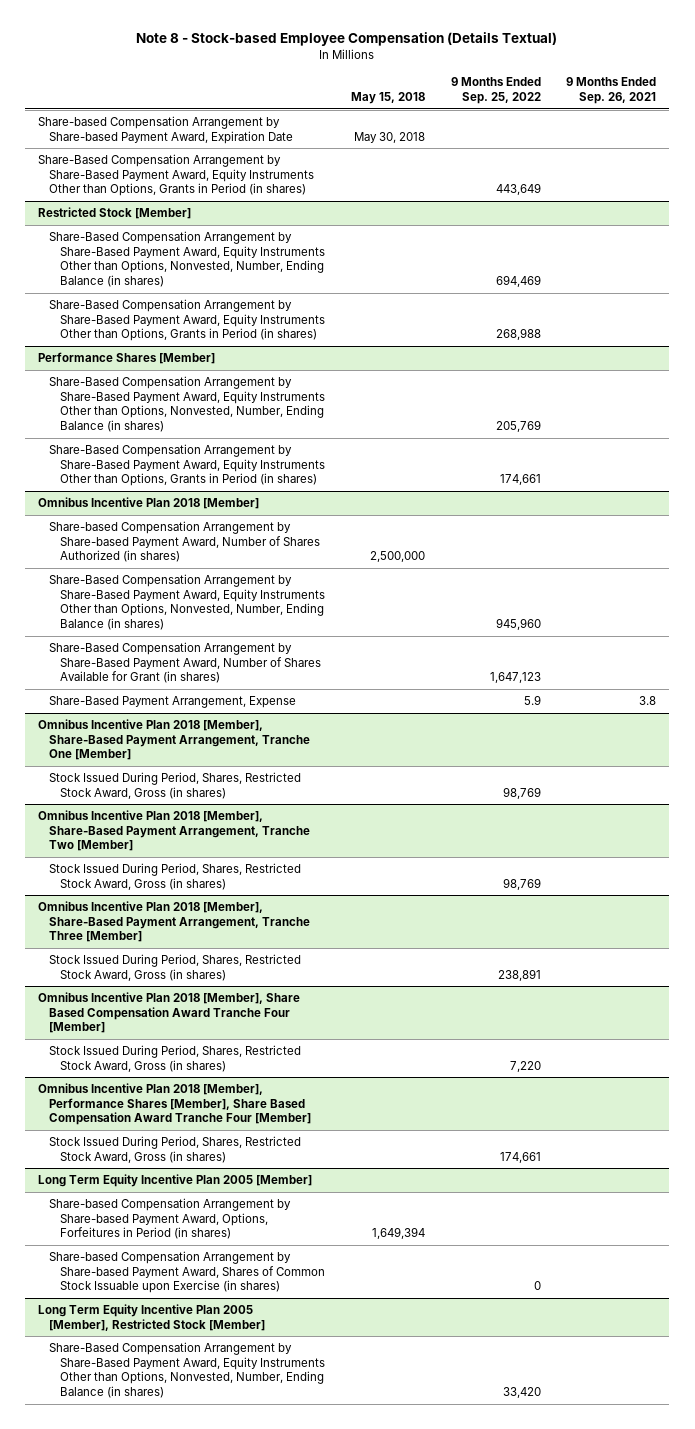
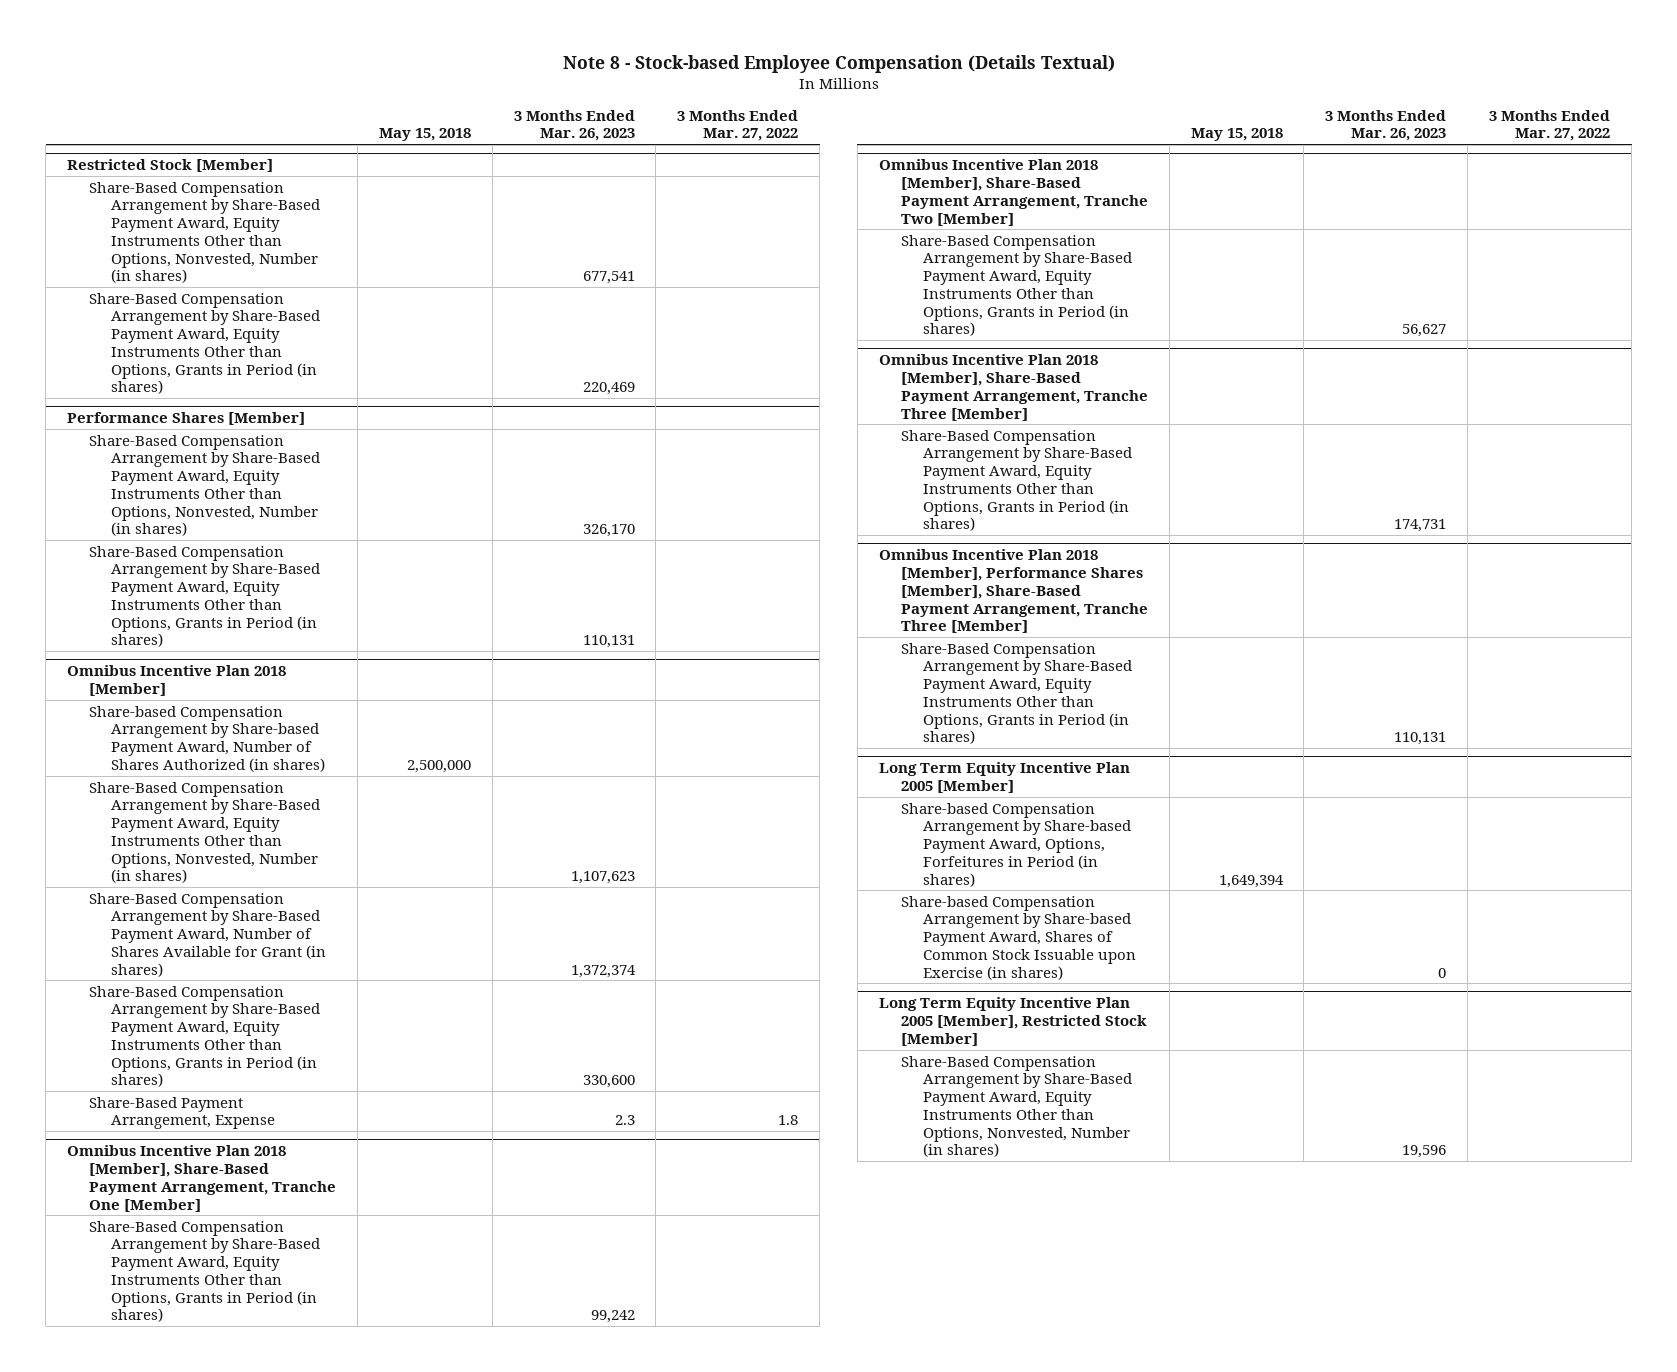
[450,77,541,105] 9 Months Ended Sep. 25, 2022 -> none
[566,77,657,105] 9 Months Ended Sep. 26, 2021 -> none
none -> [513,109,635,142] 3 Months Ended Mar. 26, 2023
none -> [677,109,799,142] 3 Months Ended Mar. 27, 2022
[38,116,294,144] Share-based Compensation Arrangement by Share-based Payment Award, Expiration Date -> none
[38,154,315,197] Share-Based Compensation Arrangement by Share-Based Payment Award, Equity Instruments Other than Options, Grants in Period (in shares) -> none
[49,231,325,288] Share-Based Compensation Arrangement by Share-Based Payment Award, Equity Instruments Other than Options, Nonvested, Number, Ending Balance (in shares) -> [88,181,320,284] Share-Based Compensation Arrangement by Share-Based Payment Award, Equity Instruments Other than Options, Nonvested, Number (in shares)
[49,376,325,433] Share-Based Compensation Arrangement by Share-Based Payment Award, Equity Instruments Other than Options, Nonvested, Number, Ending Balance (in shares) -> [88,434,320,537] Share-Based Compensation Arrangement by Share-Based Payment Award, Equity Instruments Other than Options, Nonvested, Number (in shares)
[49,574,325,631] Share-Based Compensation Arrangement by Share-Based Payment Award, Equity Instruments Other than Options, Nonvested, Number, Ending Balance (in shares) -> [88,781,320,884] Share-Based Compensation Arrangement by Share-Based Payment Award, Equity Instruments Other than Options, Nonvested, Number (in shares)
none -> [88,985,320,1088] Share-Based Compensation Arrangement by Share-Based Payment Award, Equity Instruments Other than Options, Grants in Period (in shares)
[49,772,302,799] Stock Issued During Period, Shares, Restricted Stock Award, Gross (in shares) -> none
none -> [88,1220,320,1323] Share-Based Compensation Arrangement by Share-Based Payment Award, Equity Instruments Other than Options, Grants in Period (in shares)
[49,863,302,890] Stock Issued During Period, Shares, Restricted Stock Award, Gross (in shares) -> none
none -> [900,234,1132,337] Share-Based Compensation Arrangement by Share-Based Payment Award, Equity Instruments Other than Options, Grants in Period (in shares)
[49,954,302,981] Stock Issued During Period, Shares, Restricted Stock Award, Gross (in shares) -> none
[38,992,301,1034] Omnibus Incentive Plan 2018 [Member], Share Based Compensation Award Tranche Four [Member] -> none
[49,1045,302,1072] Stock Issued During Period, Shares, Restricted Stock Award, Gross (in shares) -> none
[49,1136,302,1163] Stock Issued During Period, Shares, Restricted Stock Award, Gross (in shares) -> none
none -> [900,429,1132,532] Share-Based Compensation Arrangement by Share-Based Payment Award, Equity Instruments Other than Options, Grants in Period (in shares)
[38,1083,312,1126] Omnibus Incentive Plan 2018 [Member], Performance Shares [Member], Share Based Compensation Award Tranche Four [Member] -> [878,549,1148,634] Omnibus Incentive Plan 2018 [Member], Performance Shares [Member], Share-Based Payment Arrangement, Tranche Three [Member]
none -> [900,642,1132,745] Share-Based Compensation Arrangement by Share-Based Payment Award, Equity Instruments Other than Options, Grants in Period (in shares)
[49,1342,325,1399] Share-Based Compensation Arrangement by Share-Based Payment Award, Equity Instruments Other than Options, Nonvested, Number, Ending Balance (in shares) -> [900,1055,1132,1158] Share-Based Compensation Arrangement by Share-Based Payment Award, Equity Instruments Other than Options, Nonvested, Number (in shares)

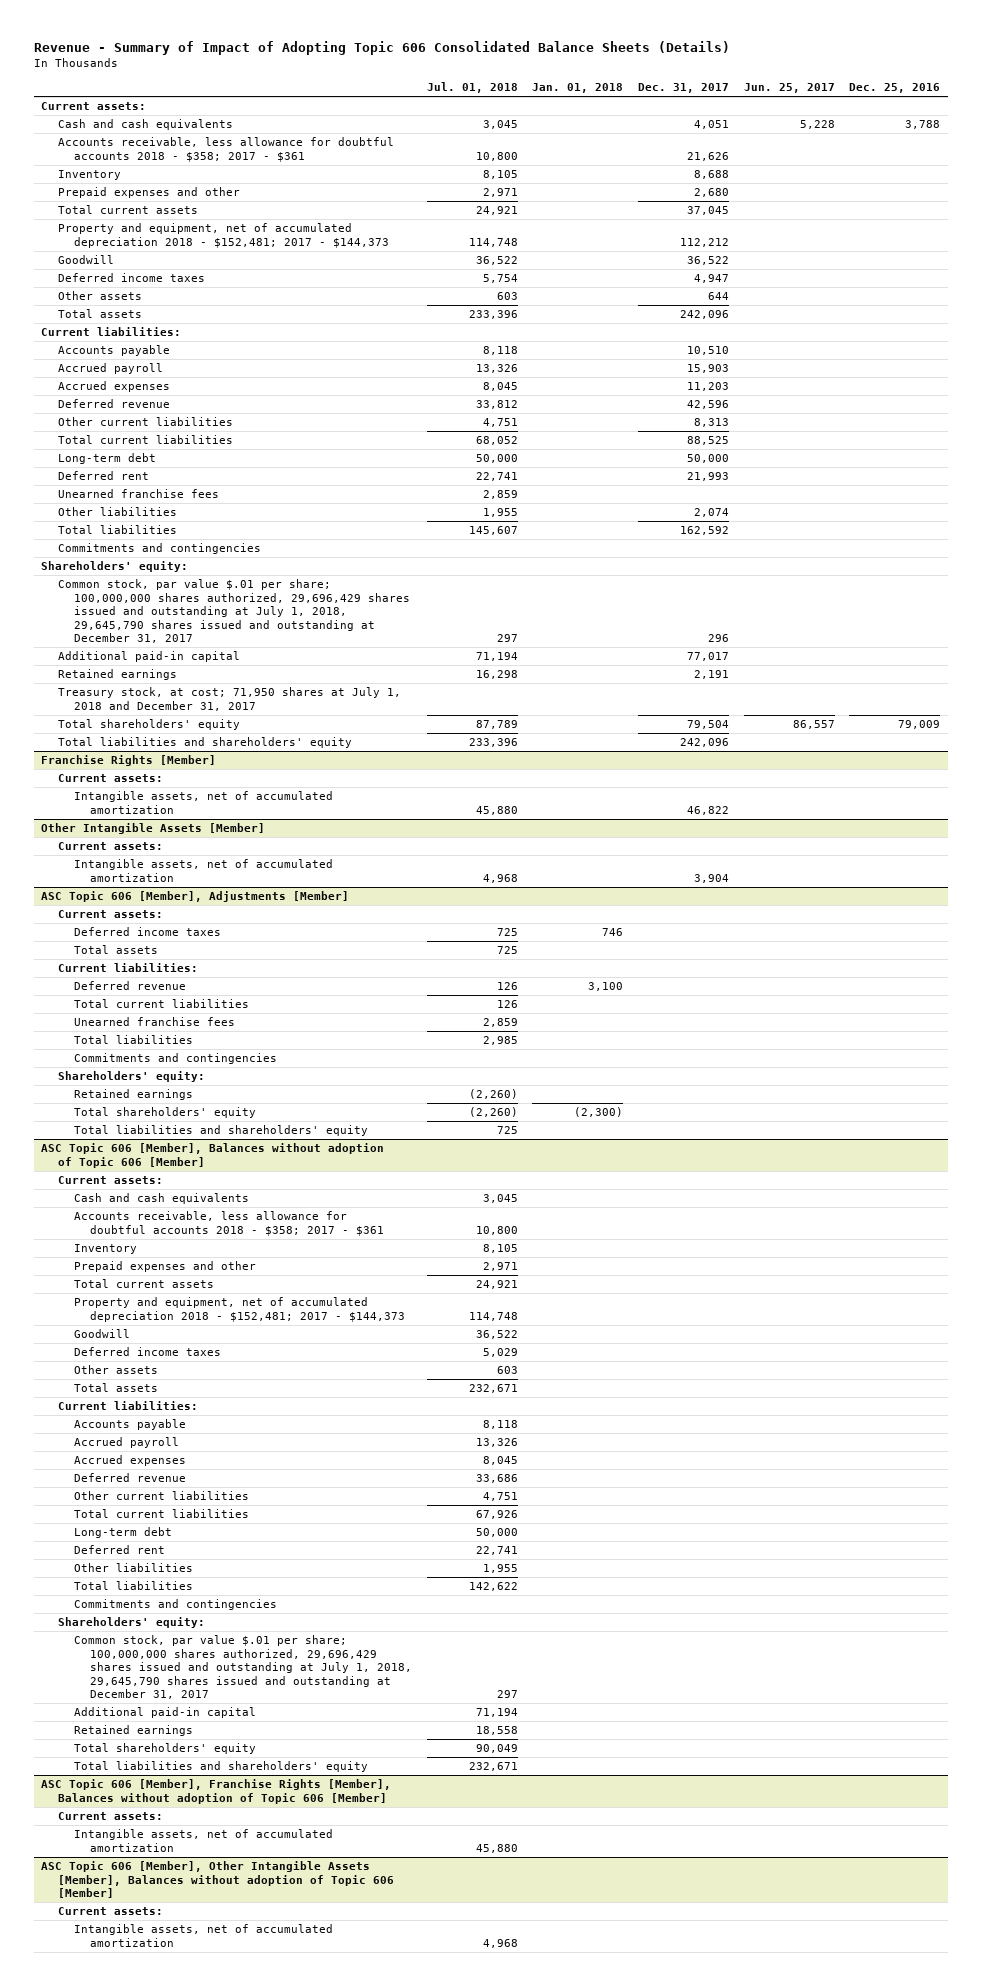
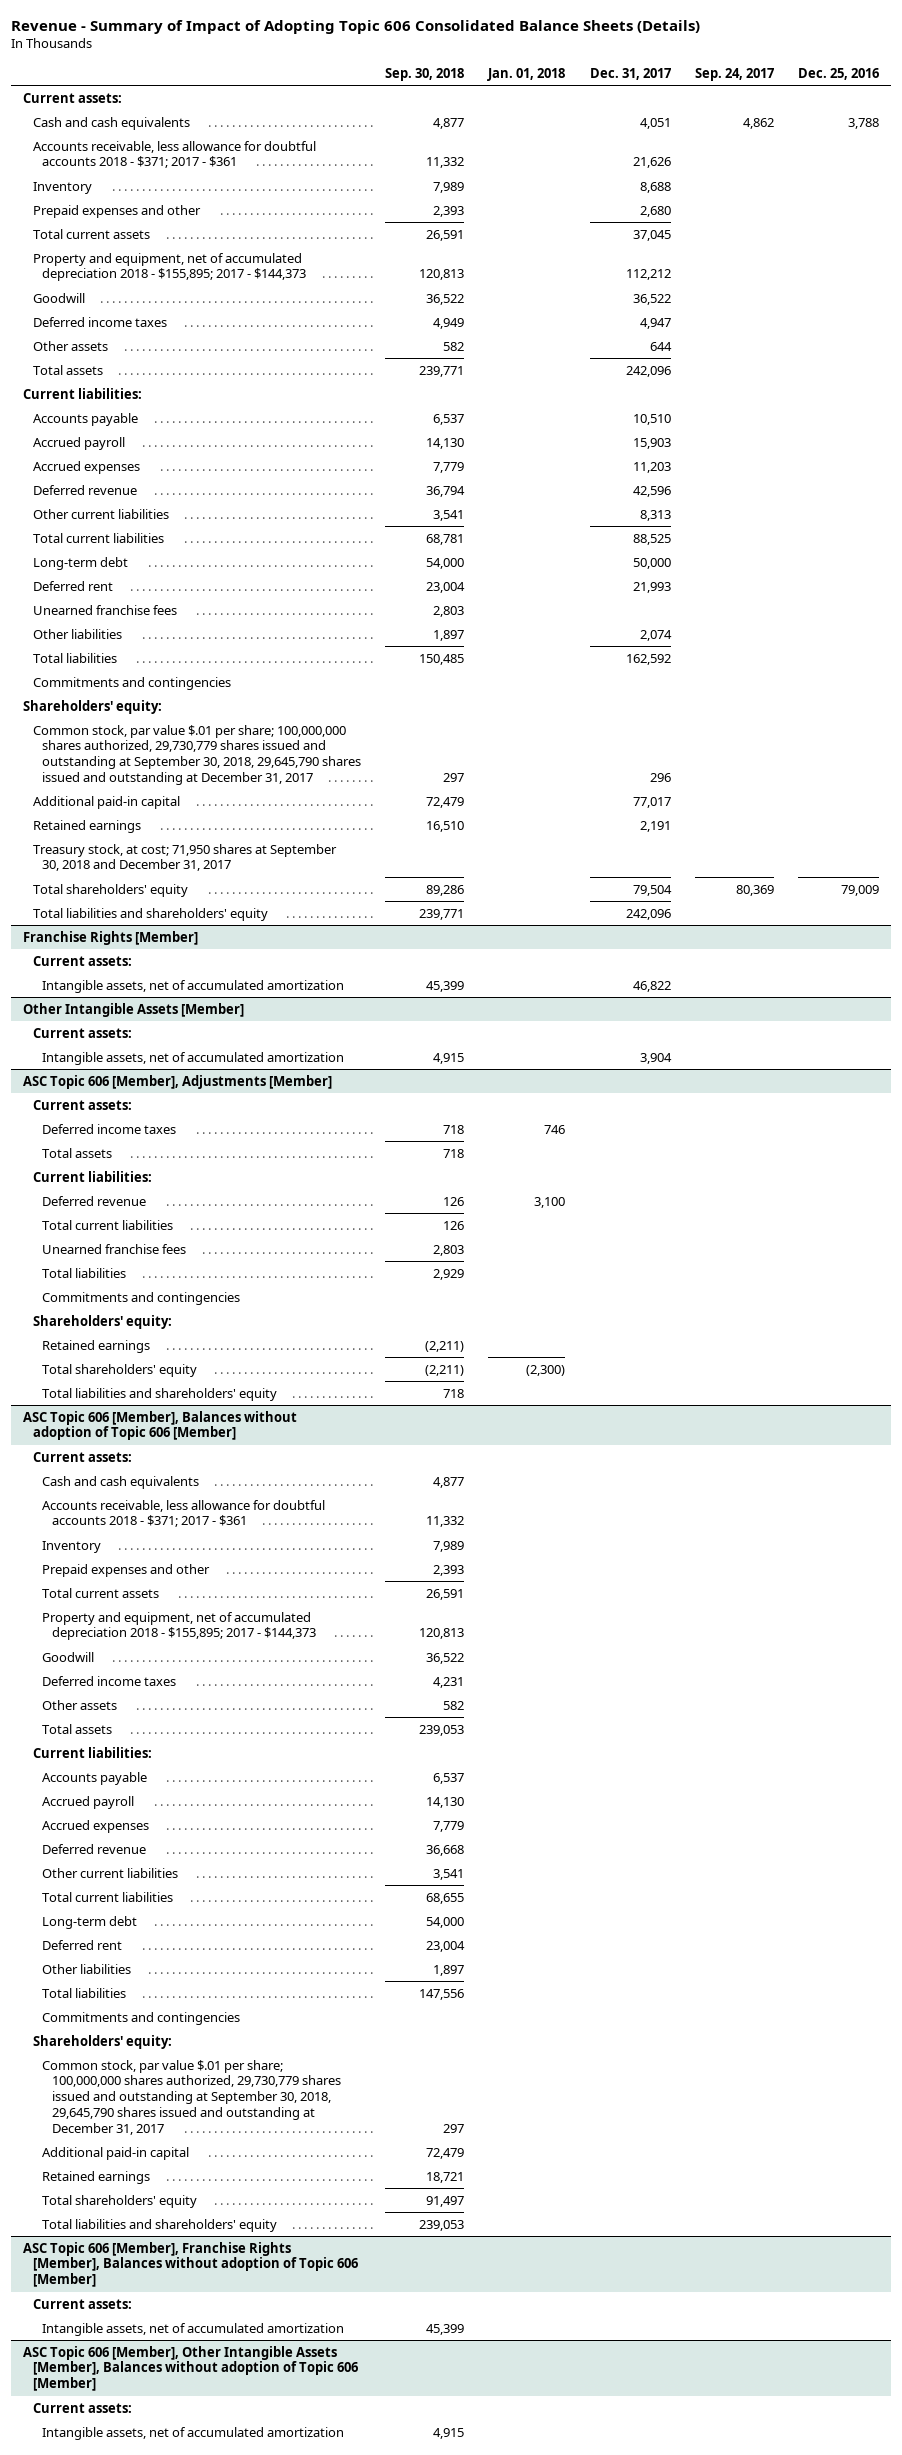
[426,82,518,94] Jul. 01, 2018 -> none
[743,83,835,94] Jun. 25, 2017 -> none
none -> [385,67,465,81] Sep. 30, 2018
none -> [694,67,774,81] Sep. 24, 2017
[57,137,394,162] Accounts receivable, less allowance for doubtful accounts 2018 - $358; 2017 - $361 -> [32,140,316,169] Accounts receivable, less allowance for doubtful accounts 2018 - $371; 2017 - $361
[57,223,389,248] Property and equipment, net of accumulated depreciation 2018 - $152,481; 2017 - $144,373 -> [32,252,307,282] Property and equipment, net of accumulated depreciation 2018 - $155,895; 2017 - $144,373
[57,579,410,644] Common stock, par value $.01 per share; 100,000,000 shares authorized, 29,696,429 shares issued and outstanding at July 1, 2018, 29,645,790 shares issued and outstanding at December 31, 2017 -> [32,724,362,786] Common stock, par value $.01 per share; 100,000,000 shares authorized, 29,730,779 shares issued and outstanding at September 30, 2018, 29,645,790 shares issued and outstanding at December 31, 2017
[57,687,401,711] Treasury stock, at cost; 71,950 shares at July 1, 2018 and December 31, 2017 -> [32,843,337,872] Treasury stock, at cost; 71,950 shares at September 30, 2018 and December 31, 2017
[73,1211,384,1236] Accounts receivable, less allowance for doubtful accounts 2018 - $358; 2017 - $361 -> [42,1499,326,1528] Accounts receivable, less allowance for doubtful accounts 2018 - $371; 2017 - $361
[73,1297,405,1322] Property and equipment, net of accumulated depreciation 2018 - $152,481; 2017 - $144,373 -> [42,1611,316,1641] Property and equipment, net of accumulated depreciation 2018 - $155,895; 2017 - $144,373
[73,1635,412,1700] Common stock, par value $.01 per share; 100,000,000 shares authorized, 29,696,429 shares issued and outstanding at July 1, 2018, 29,645,790 shares issued and outstanding at December 31, 2017 -> [42,2059,341,2135] Common stock, par value $.01 per share; 100,000,000 shares authorized, 29,730,779 shares issued and outstanding at September 30, 2018, 29,645,790 shares issued and outstanding at December 31, 2017

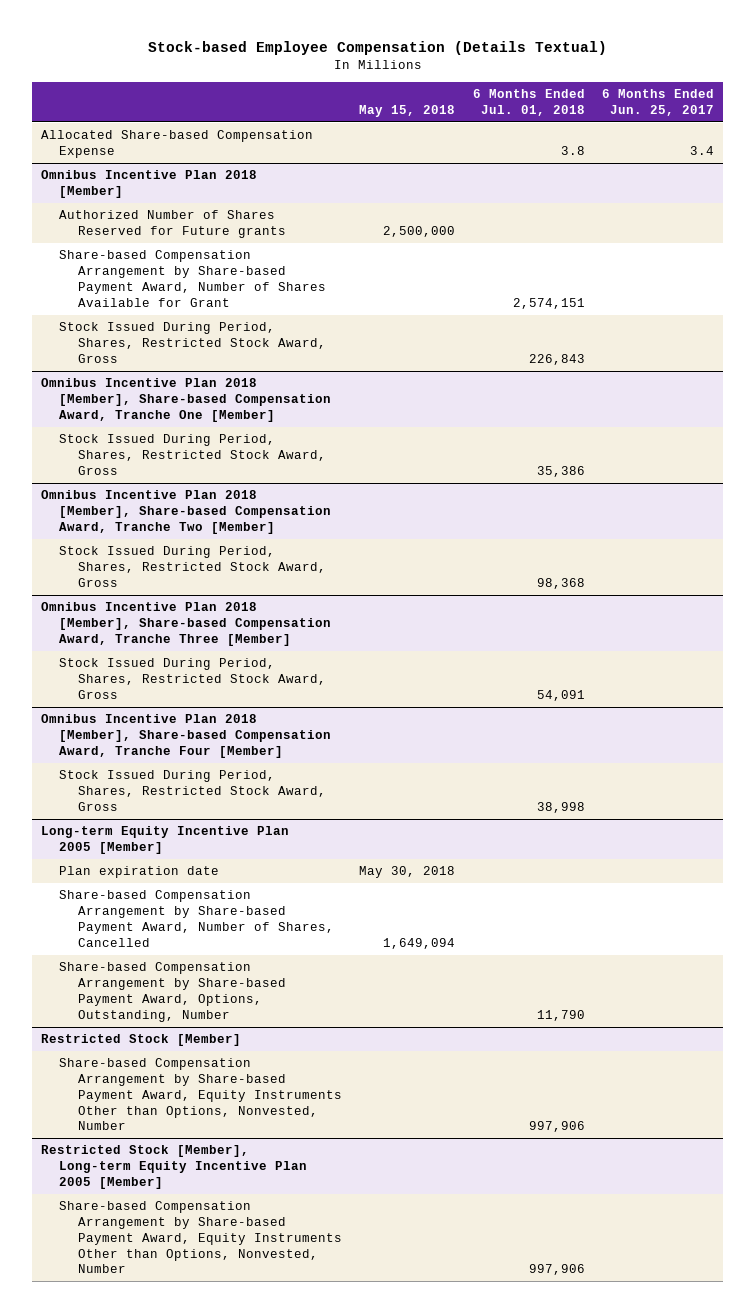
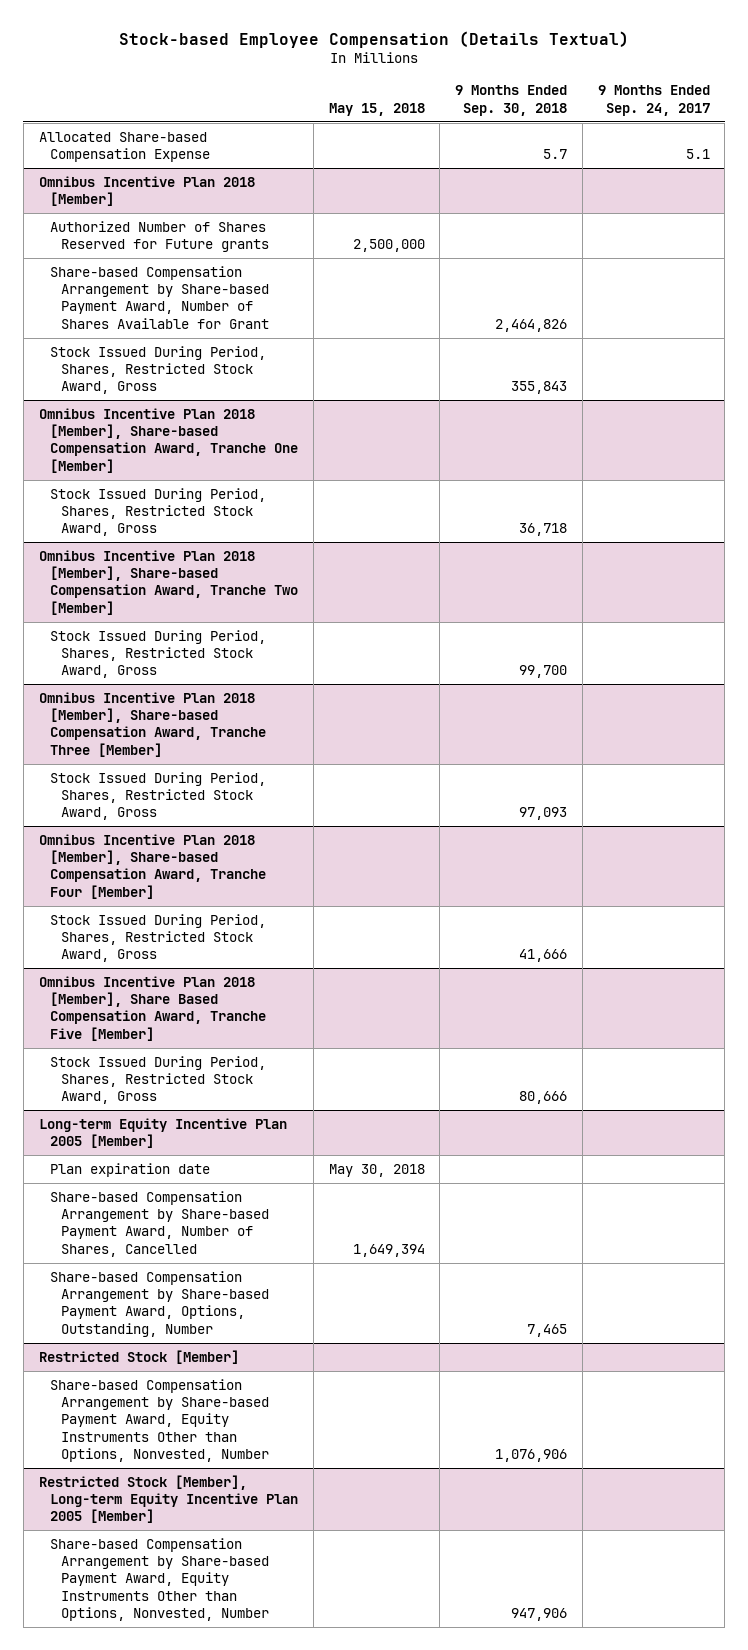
[472,89,585,116] 6 Months Ended Jul. 01, 2018 -> none
[602,89,715,116] 6 Months Ended Jun. 25, 2017 -> none
none -> [455,85,568,116] 9 Months Ended Sep. 30, 2018
none -> [597,85,710,116] 9 Months Ended Sep. 24, 2017
none -> [38,975,267,1041] Omnibus Incentive Plan 2018 [Member], Share Based Compensation Award, Tranche Five [Member]
none -> [50,1055,267,1105] Stock Issued During Period, Shares, Restricted Stock Award, Gross
[383,937,456,949] 1,649,094 -> [352,1243,425,1257] 1,649,394

